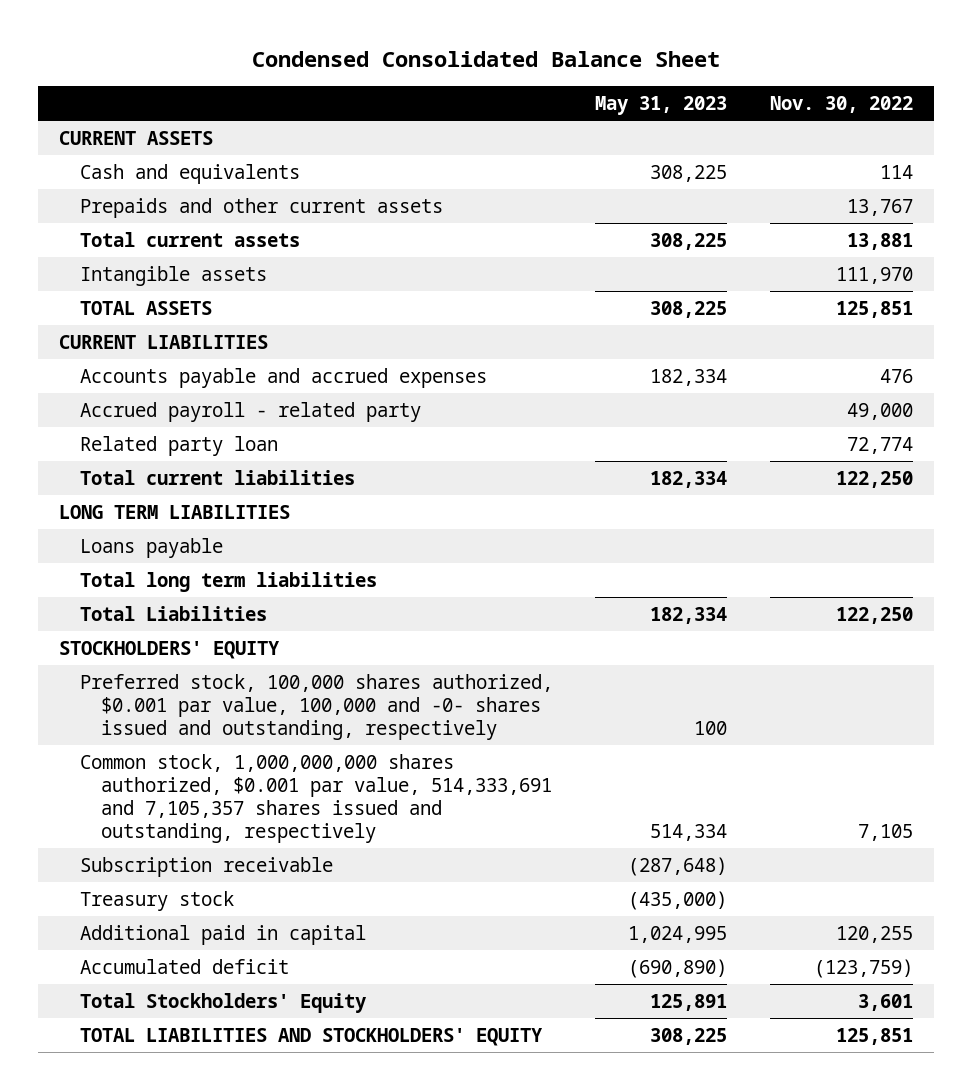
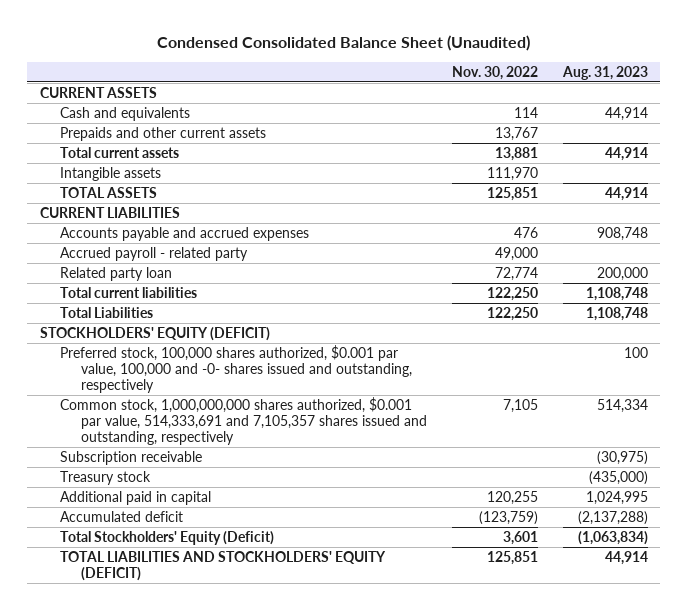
[252,51,721,68] Condensed Consolidated Balance Sheet -> [156,35,530,52] Condensed Consolidated Balance Sheet (Unaudited)
[595,95,728,115] May 31, 2023 -> none
none -> [561,65,648,80] Aug. 31, 2023
[59,504,291,519] LONG TERM LIABILITIES -> none
[80,537,224,558] Loans payable -> none
[80,571,378,592] Total long term liabilities -> none
[59,640,281,659] STOCKHOLDERS' EQUITY -> [39,326,270,341] STOCKHOLDERS' EQUITY (DEFICIT)
[80,992,368,1013] Total Stockholders' Equity -> [60,530,275,545] Total Stockholders' Equity (Deficit)
[80,1027,544,1046] TOTAL LIABILITIES AND STOCKHOLDERS' EQUITY -> [60,550,387,582] TOTAL LIABILITIES AND STOCKHOLDERS' EQUITY (DEFICIT)

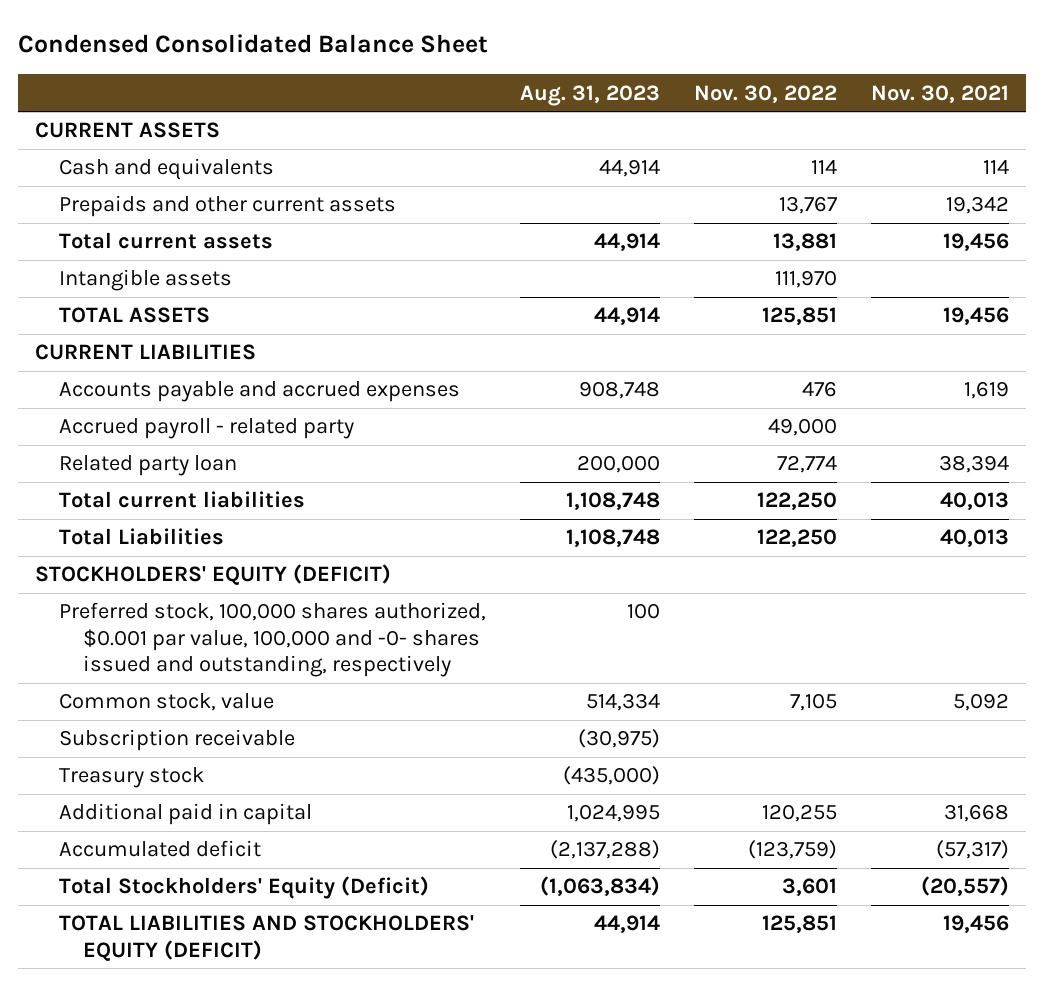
[156,35,530,52] Condensed Consolidated Balance Sheet (Unaudited) -> [18,34,489,54] Condensed Consolidated Balance Sheet
none -> [871,84,1010,103] Nov. 30, 2021
[60,396,427,446] Common stock, 1,000,000,000 shares authorized, $0.001 par value, 514,333,691 and 7,105,357 shares issued and outstanding, respectively -> [59,693,275,712] Common stock, value

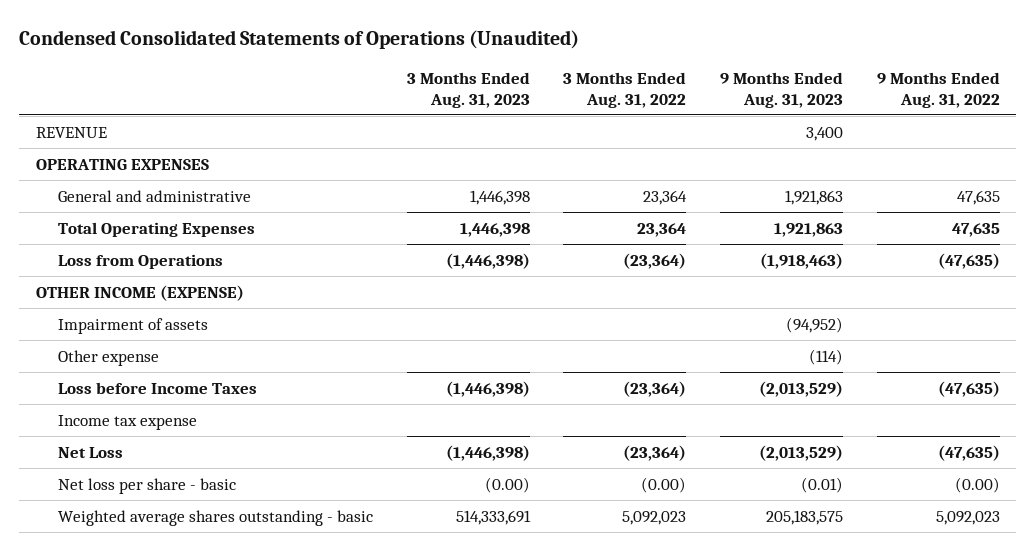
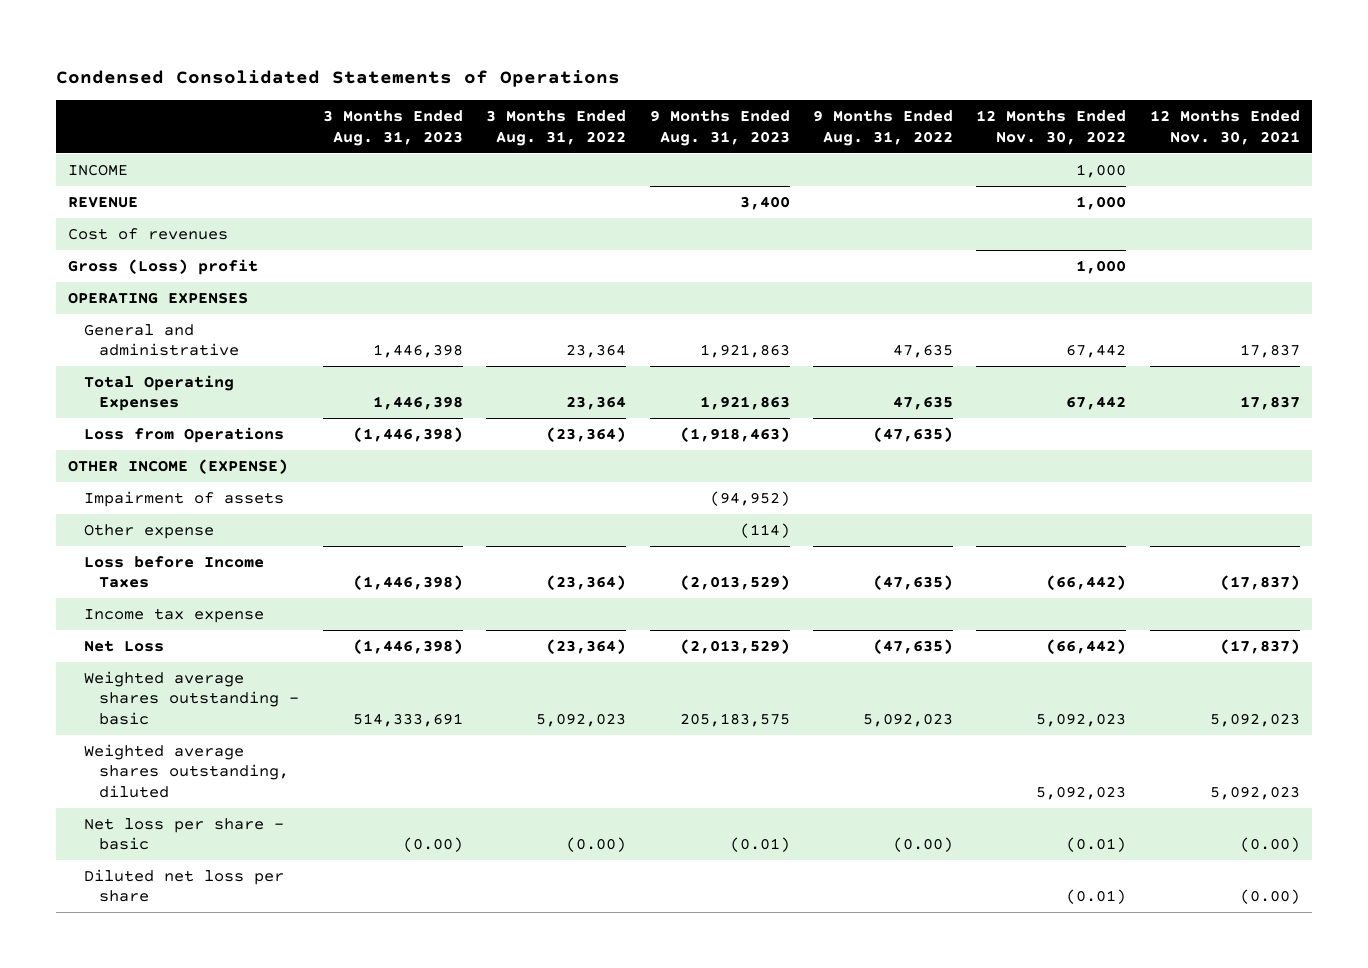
[19,30,580,50] Condensed Consolidated Statements of Operations (Unaudited) -> [56,70,621,88] Condensed Consolidated Statements of Operations
none -> [976,110,1127,145] 12 Months Ended Nov. 30, 2022
none -> [1149,110,1300,145] 12 Months Ended Nov. 30, 2021
none -> [68,164,129,177] INCOME
none -> [68,228,229,241] Cost of revenues
none -> [68,259,259,276] Gross (Loss) profit
none -> [83,744,290,798] Weighted average shares outstanding, diluted
[58,477,237,494] Net loss per share - basic -> [83,818,284,851] Net loss per share - basic
none -> [83,869,284,903] Diluted net loss per share

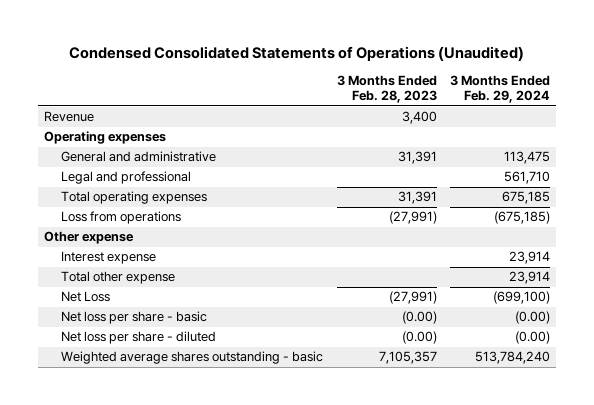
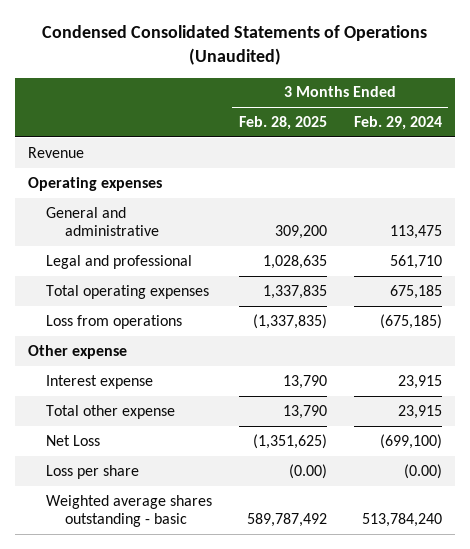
[336,74,437,104] 3 Months Ended Feb. 28, 2023 -> none
none -> [239,115,328,130] Feb. 28, 2025
[508,251,550,265] 23,914 -> [397,374,442,389] 23,915
[508,271,550,285] 23,914 -> [397,404,442,419] 23,915
[61,331,217,345] Net loss per share - diluted -> none
[61,311,208,325] Net loss per share - basic -> [46,464,140,479] Loss per share

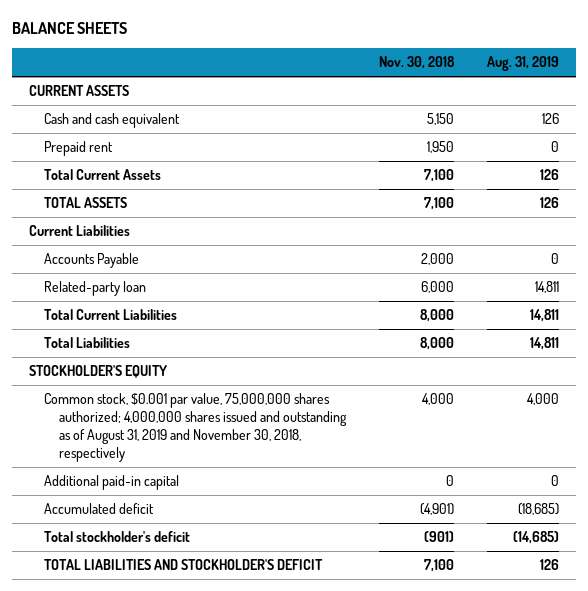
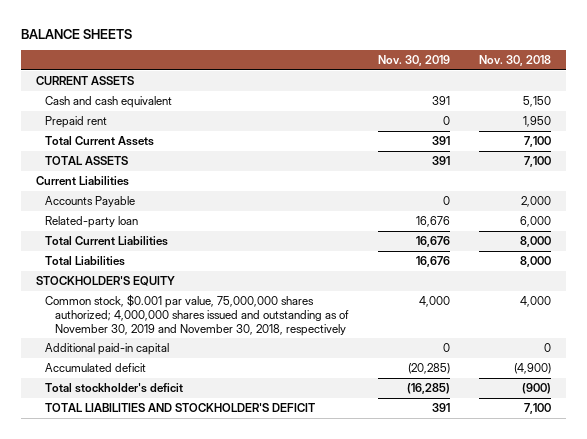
[487,56,560,72] Aug. 31, 2019 -> none
none -> [377,54,450,66] Nov. 30, 2019
[44,393,348,462] Common stock, $0.001 par value, 75,000,000 shares authorized; 4,000,000 shares issued and outstanding as of August 31, 2019 and November 30, 2018, respectively -> [45,294,349,336] Common stock, $0.001 par value, 75,000,000 shares authorized; 4,000,000 shares issued and outstanding as of November 30, 2019 and November 30, 2018, respectively
[420,503,455,516] (4,901) -> [514,363,552,375] (4,900)
[424,531,455,543] (901) -> [522,383,552,395] (900)

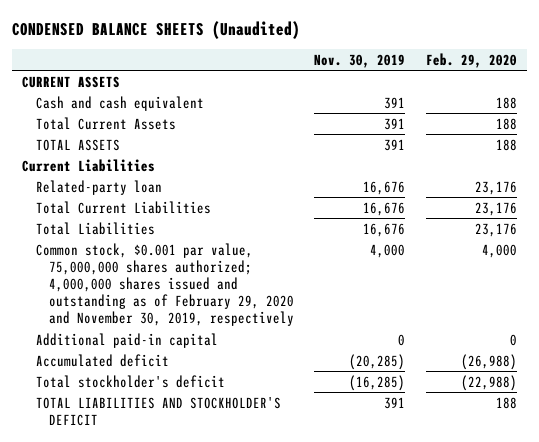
[20,28,132,39] BALANCE SHEETS -> [11,20,300,39] CONDENSED BALANCE SHEETS (Unaudited)
[479,54,552,66] Nov. 30, 2018 -> none
none -> [425,52,517,68] Feb. 29, 2020
[45,116,108,129] Prepaid rent -> none
[45,196,136,208] Accounts Payable -> none
[35,276,175,287] STOCKHOLDER'S EQUITY -> none
[45,294,349,336] Common stock, $0.001 par value, 75,000,000 shares authorized; 4,000,000 shares issued and outstanding as of November 30, 2019 and November 30, 2018, respectively -> [35,242,295,327] Common stock, $0.001 par value, 75,000,000 shares authorized; 4,000,000 shares issued and outstanding as of February 29, 2020 and November 30, 2019, respectively

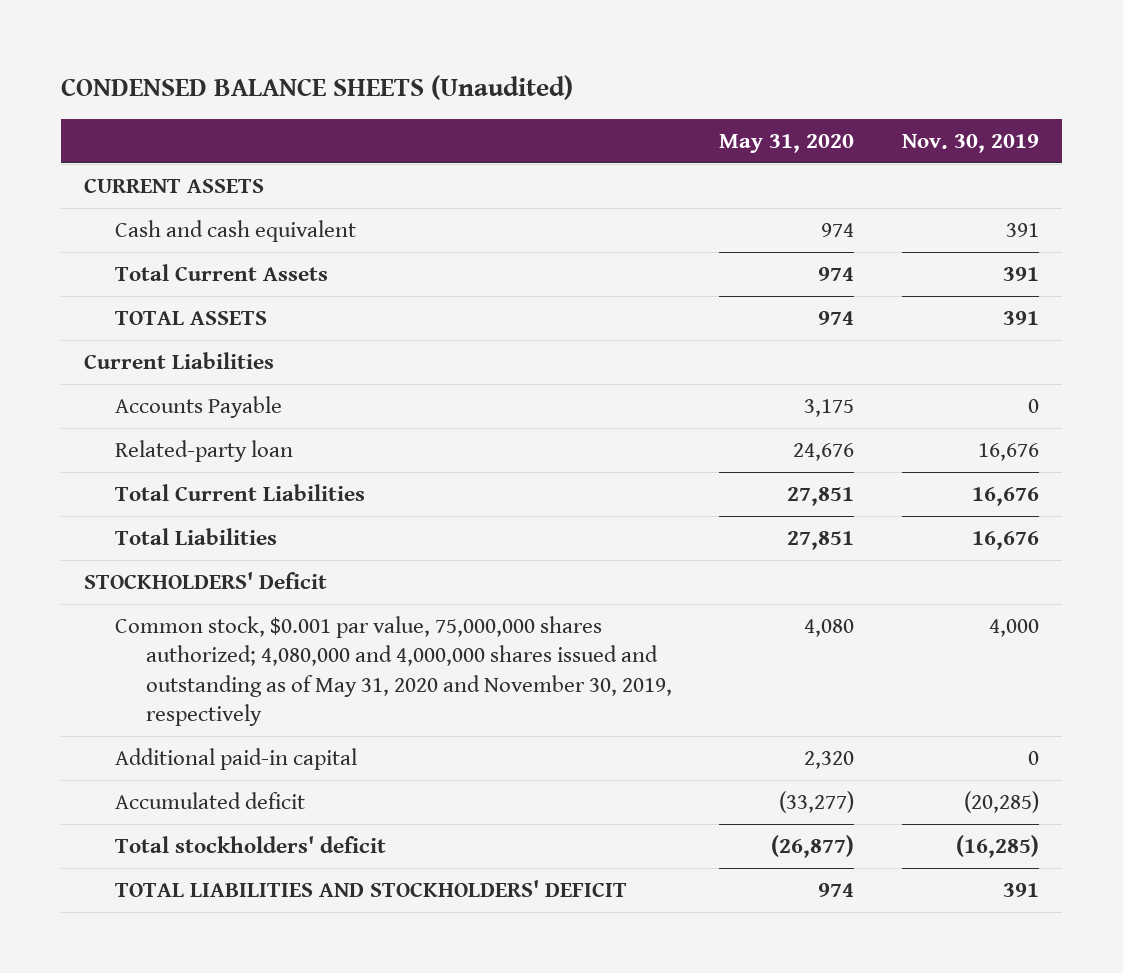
[425,52,517,68] Feb. 29, 2020 -> none
none -> [719,134,855,154] May 31, 2020
none -> [115,396,283,419] Accounts Payable
none -> [84,572,328,590] STOCKHOLDERS' Deficit
[35,242,295,327] Common stock, $0.001 par value, 75,000,000 shares authorized; 4,000,000 shares issued and outstanding as of February 29, 2020 and November 30, 2019, respectively -> [115,616,672,726] Common stock, $0.001 par value, 75,000,000 shares authorized; 4,080,000 and 4,000,000 shares issued and outstanding as of May 31, 2020 and November 30, 2019, respectively
[35,374,225,388] Total stockholder's deficit -> [115,836,387,854] Total stockholders' deficit
[35,396,281,426] TOTAL LIABILITIES AND STOCKHOLDER'S DEFICIT -> [115,880,628,898] TOTAL LIABILITIES AND STOCKHOLDERS' DEFICIT

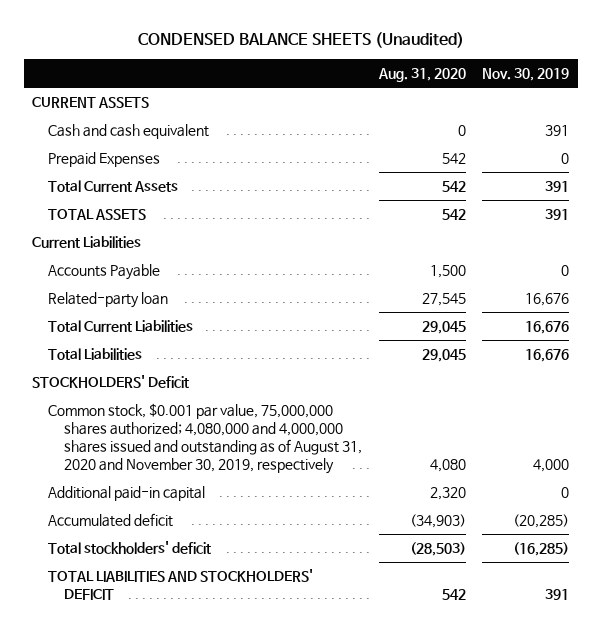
[719,134,855,154] May 31, 2020 -> none
none -> [377,68,466,83] Aug. 31, 2020
none -> [48,151,161,167] Prepaid Expenses
[115,616,672,726] Common stock, $0.001 par value, 75,000,000 shares authorized; 4,080,000 and 4,000,000 shares issued and outstanding as of May 31, 2020 and November 30, 2019, respectively -> [48,402,363,474] Common stock, $0.001 par value, 75,000,000 shares authorized; 4,080,000 and 4,000,000 shares issued and outstanding as of August 31, 2020 and November 30, 2019, respectively

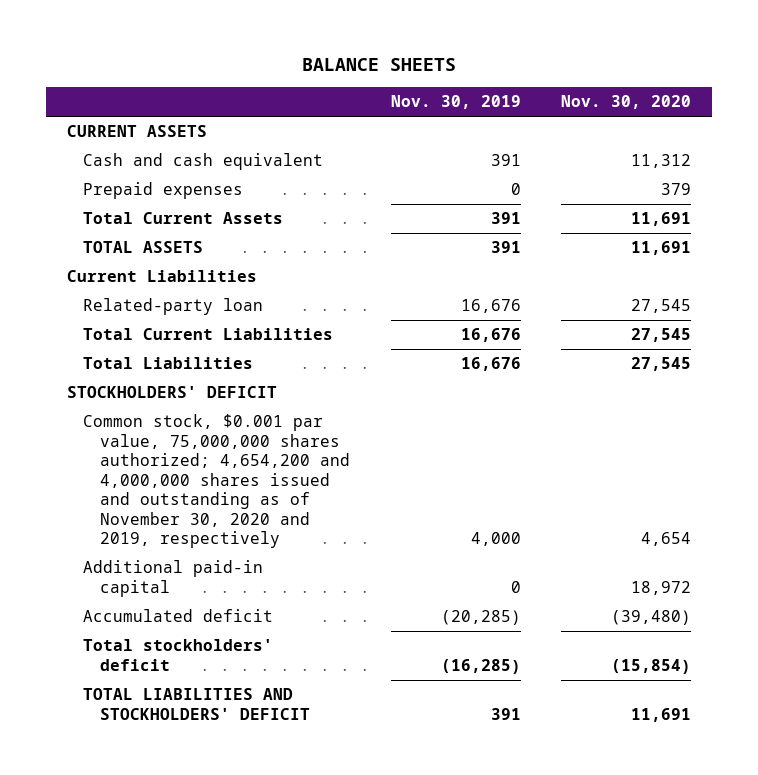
[137,32,464,49] CONDENSED BALANCE SHEETS (Unaudited) -> [302,57,457,71] BALANCE SHEETS
[377,68,466,83] Aug. 31, 2020 -> none
none -> [561,95,692,110] Nov. 30, 2020
[48,151,161,167] Prepaid Expenses -> [83,182,244,200] Prepaid expenses
[48,263,161,280] Accounts Payable -> none
[32,374,190,388] STOCKHOLDERS' Deficit -> [66,386,277,399] STOCKHOLDERS' DEFICIT
[48,402,363,474] Common stock, $0.001 par value, 75,000,000 shares authorized; 4,080,000 and 4,000,000 shares issued and outstanding as of August 31, 2020 and November 30, 2019, respectively -> [83,414,350,549] Common stock, $0.001 par value, 75,000,000 shares authorized; 4,654,200 and 4,000,000 shares issued and outstanding as of November 30, 2020 and 2019, respectively

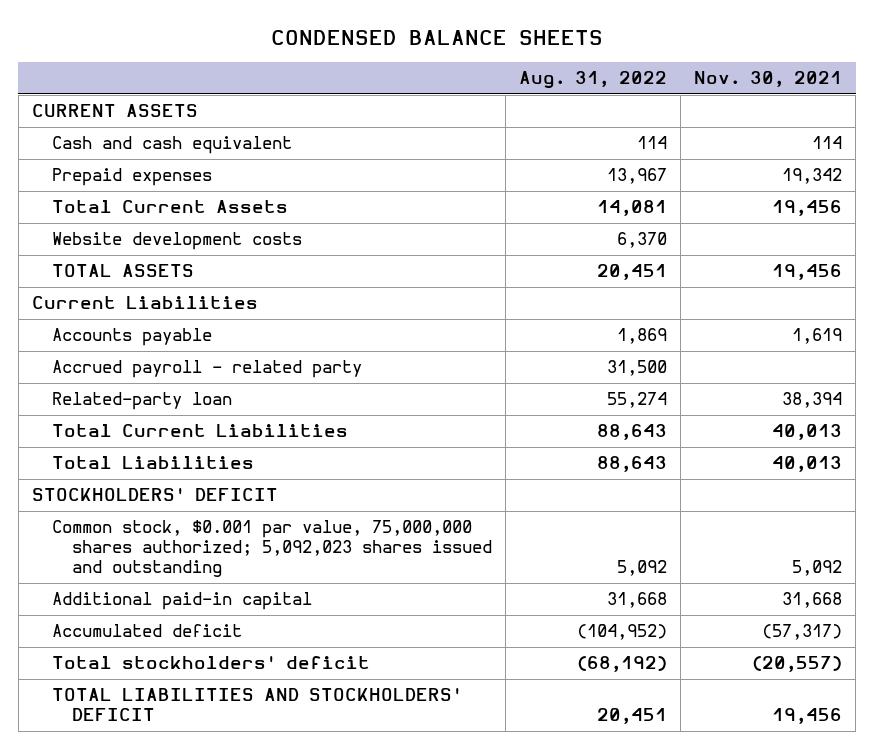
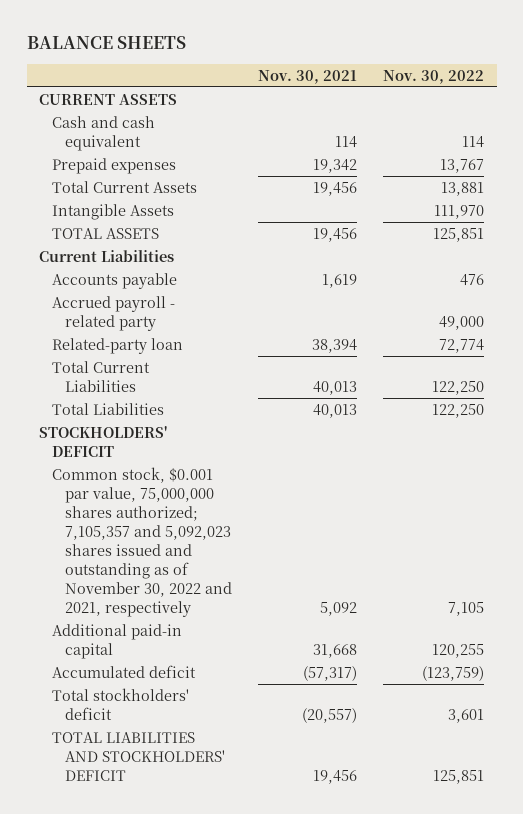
[271,29,604,45] CONDENSED BALANCE SHEETS -> [26,36,186,50] BALANCE SHEETS
[519,71,668,90] Aug. 31, 2022 -> none
none -> [382,69,484,84] Nov. 30, 2022
[51,232,302,251] Website development costs -> none
none -> [52,203,175,220] Intangible Assets
[51,520,492,578] Common stock, $0.001 par value, 75,000,000 shares authorized; 5,092,023 shares issued and outstanding -> [52,466,233,618] Common stock, $0.001 par value, 75,000,000 shares authorized; 7,105,357 and 5,092,023 shares issued and outstanding as of November 30, 2022 and 2021, respectively

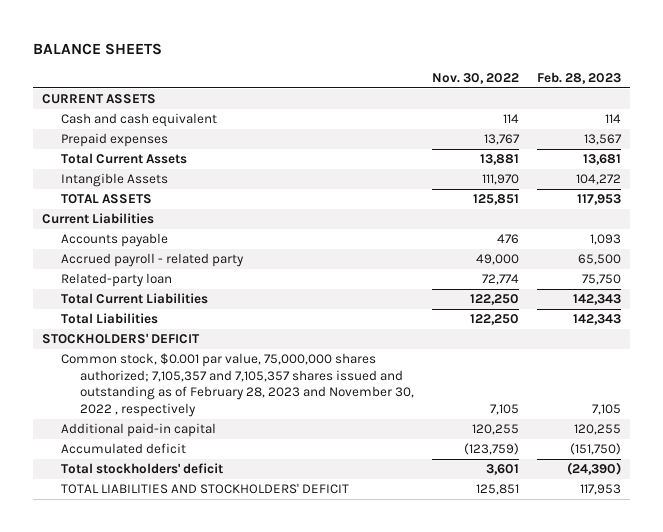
[258,69,358,84] Nov. 30, 2021 -> none
none -> [536,71,621,84] Feb. 28, 2023
[52,466,233,618] Common stock, $0.001 par value, 75,000,000 shares authorized; 7,105,357 and 5,092,023 shares issued and outstanding as of November 30, 2022 and 2021, respectively -> [61,353,414,417] Common stock, $0.001 par value, 75,000,000 shares authorized; 7,105,357 and 7,105,357 shares issued and outstanding as of February 28, 2023 and November 30, 2022 , respectively

